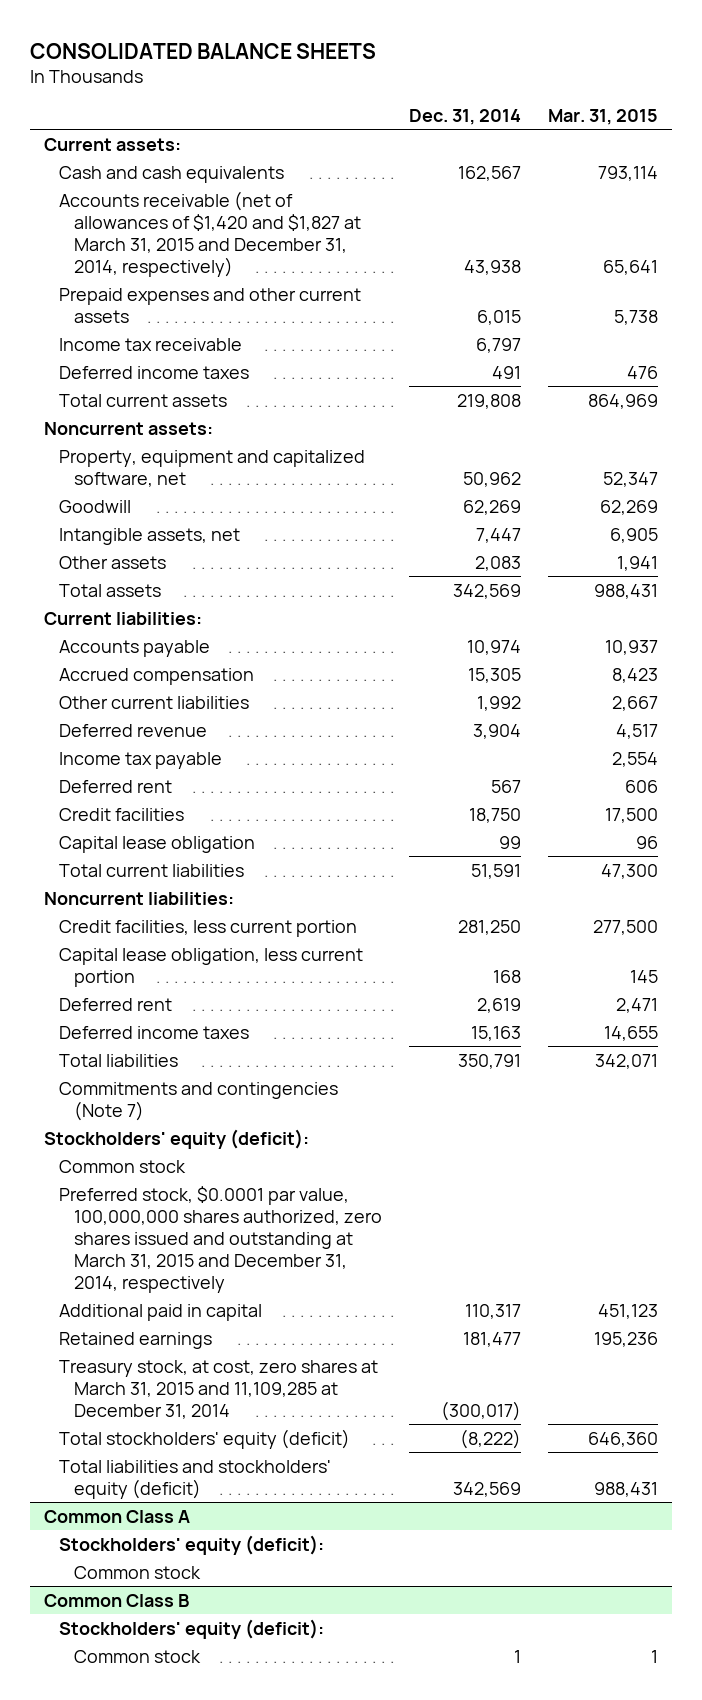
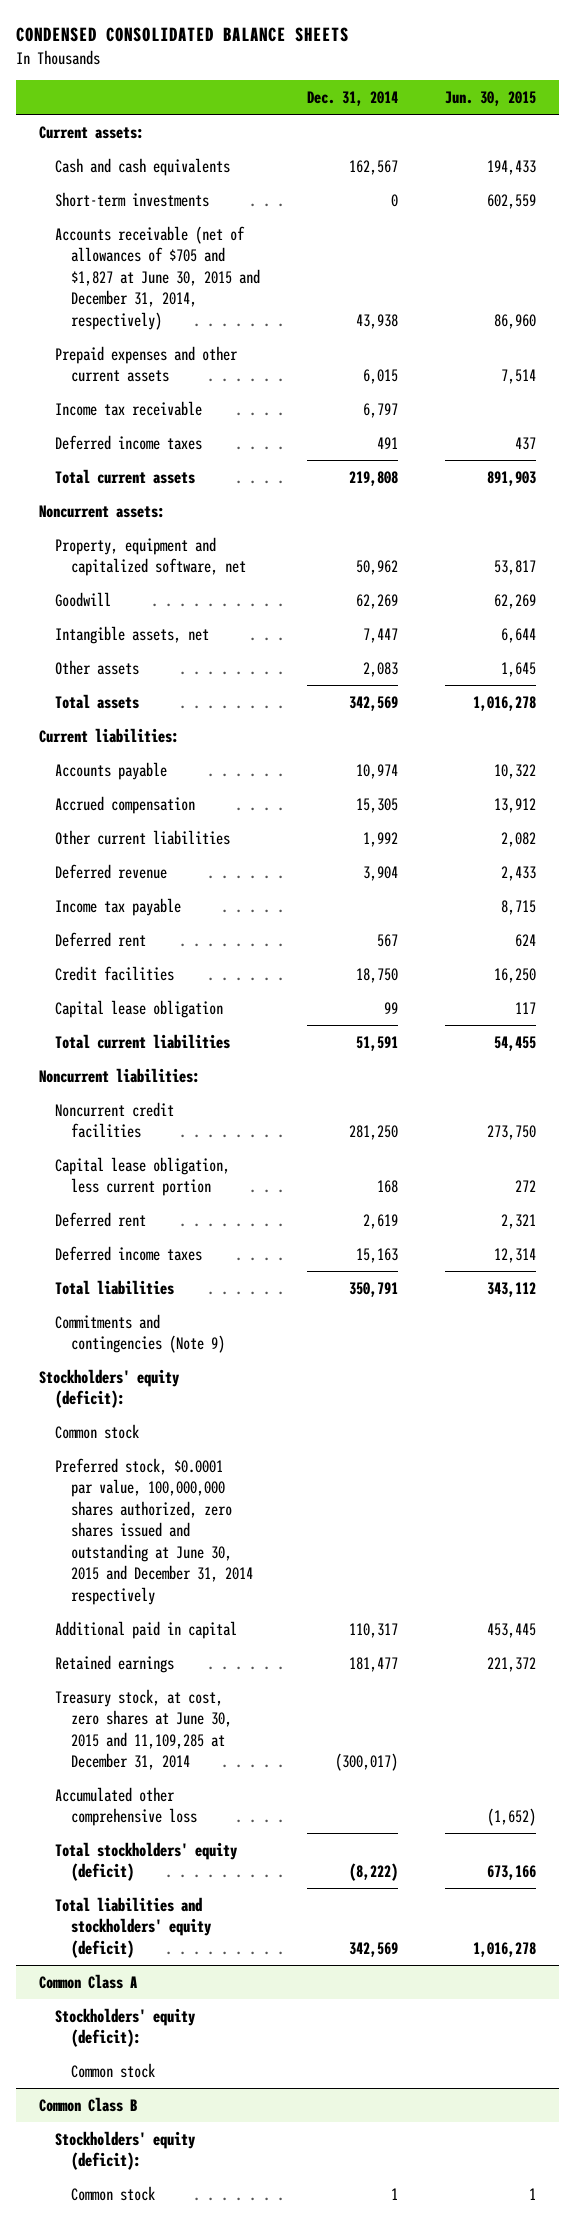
[30,42,377,59] CONSOLIDATED BALANCE SHEETS -> [15,27,349,43] CONDENSED CONSOLIDATED BALANCE SHEETS
[548,108,659,125] Mar. 31, 2015 -> none
none -> [444,91,536,107] Jun. 30, 2015
none -> [55,191,210,207] Short-term investments
[58,190,361,277] Accounts receivable (net of allowances of $1,420 and $1,827 at March 31, 2015 and December 31, 2014, respectively) -> [55,225,261,330] Accounts receivable (net of allowances of $705 and $1,827 at June 30, 2015 and December 31, 2014, respectively)
[58,919,357,937] Credit facilities, less current portion -> [55,1101,175,1139] Noncurrent credit facilities
[58,1081,338,1121] Commitments and contingencies (Note 7) -> [55,1313,226,1354] Commitments and contingencies (Note 9)
[58,1185,382,1293] Preferred stock, $0.0001 par value, 100,000,000 shares authorized, zero shares issued and outstanding at March 31, 2015 and December 31, 2014, respectively -> [55,1457,254,1605] Preferred stock, $0.0001 par value, 100,000,000 shares authorized, zero shares issued and outstanding at June 30, 2015 and December 31, 2014 respectively
[58,1359,378,1419] Treasury stock, at cost, zero shares at March 31, 2015 and 11,109,285 at December 31, 2014 -> [55,1688,233,1771] Treasury stock, at cost, zero shares at June 30, 2015 and 11,109,285 at December 31, 2014
none -> [55,1786,198,1827] Accumulated other comprehensive loss

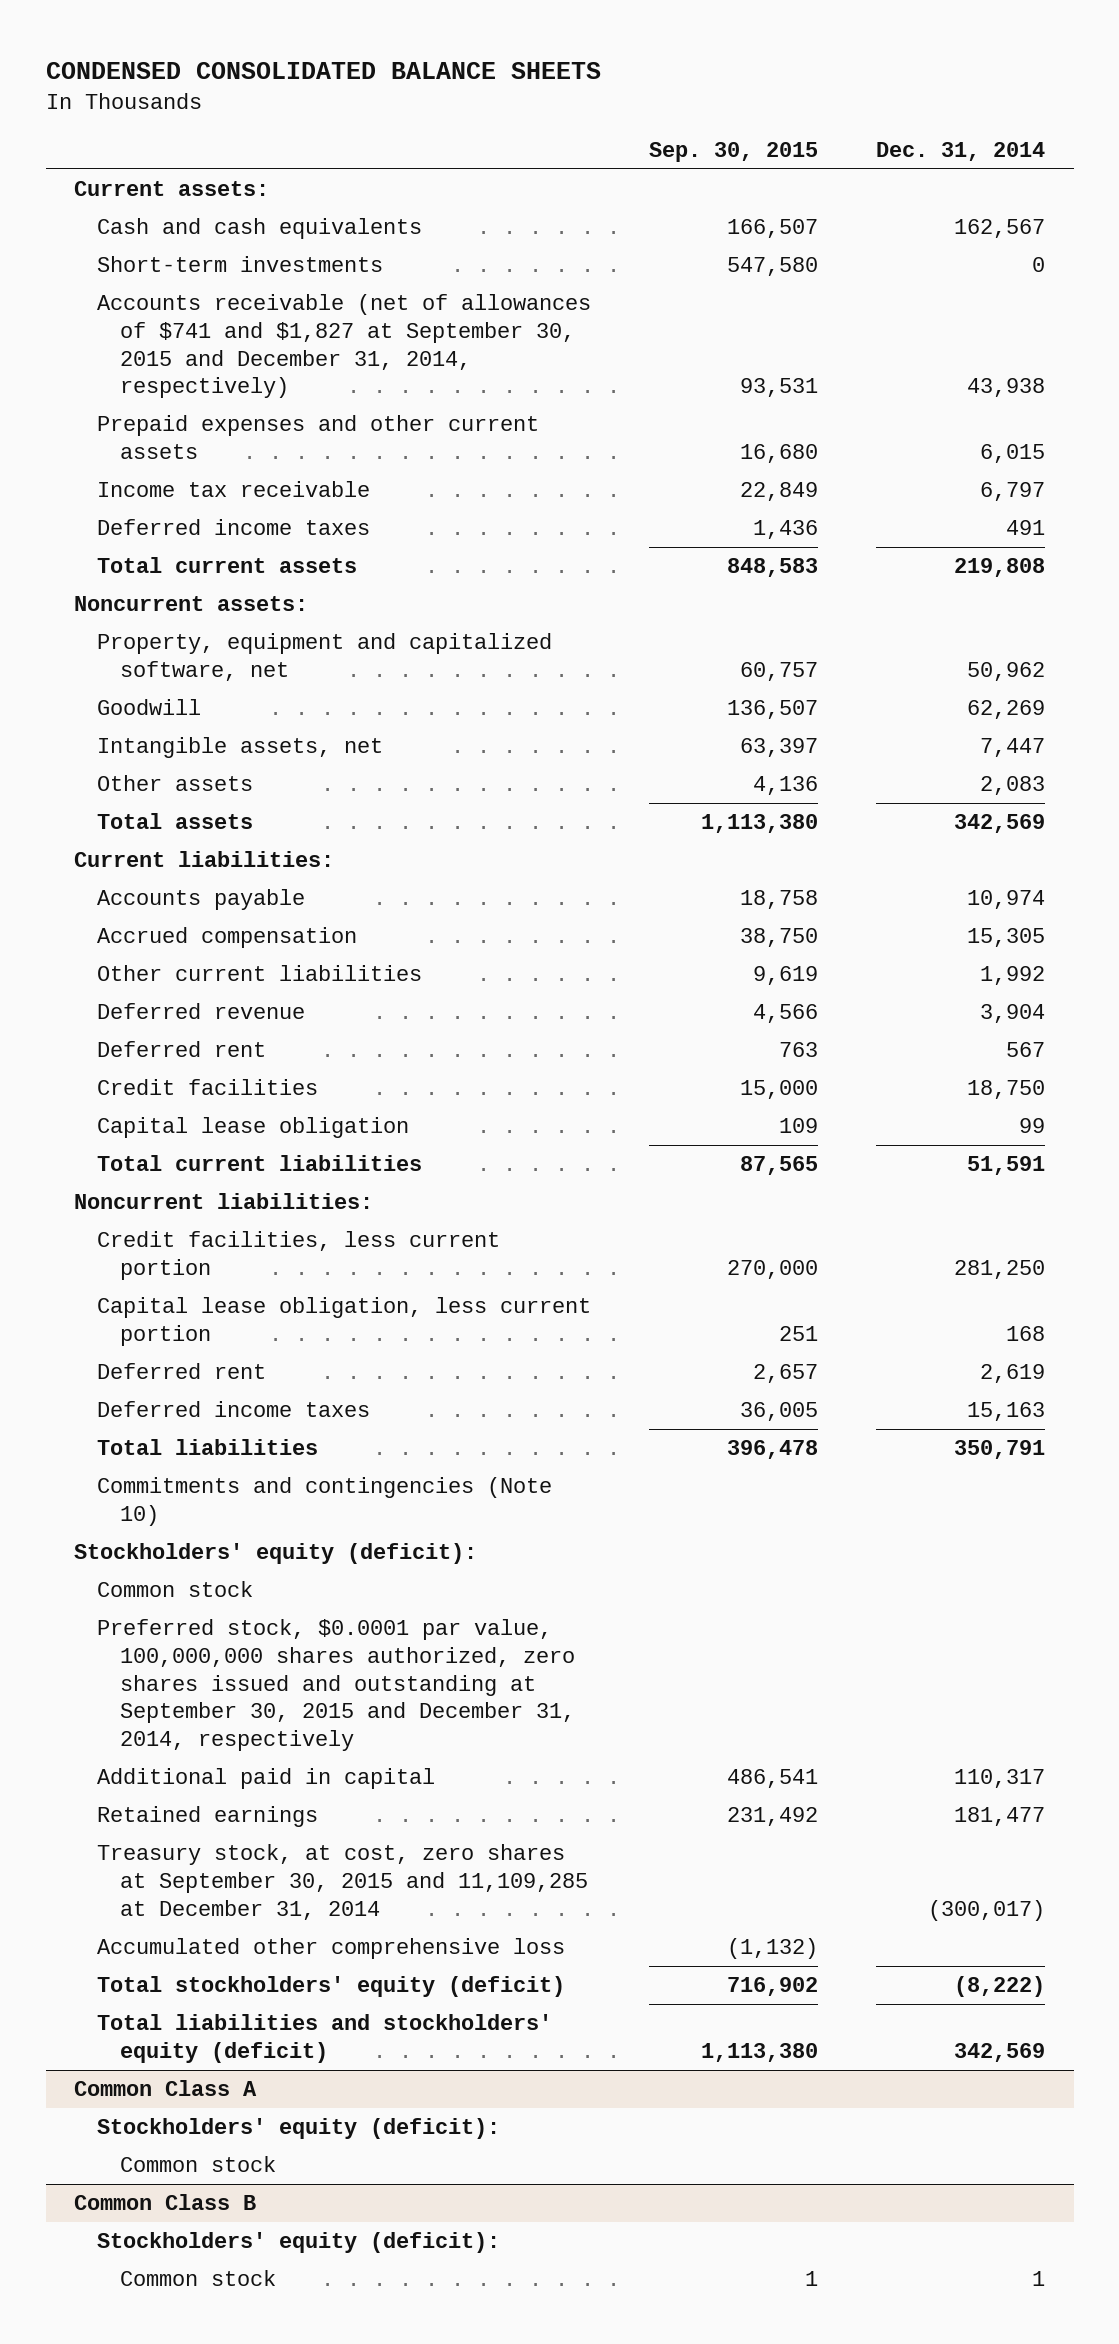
[444,91,536,107] Jun. 30, 2015 -> none
none -> [649,141,819,162] Sep. 30, 2015
[55,225,261,330] Accounts receivable (net of allowances of $705 and $1,827 at June 30, 2015 and December 31, 2014, respectively) -> [97,294,592,399] Accounts receivable (net of allowances of $741 and $1,827 at September 30, 2015 and December 31, 2014, respectively)
[55,897,182,916] Income tax payable -> none
[55,1101,175,1139] Noncurrent credit facilities -> [97,1231,501,1281] Credit facilities, less current portion
[55,1313,226,1354] Commitments and contingencies (Note 9) -> [97,1477,553,1527] Commitments and contingencies (Note 10)
[55,1457,254,1605] Preferred stock, $0.0001 par value, 100,000,000 shares authorized, zero shares issued and outstanding at June 30, 2015 and December 31, 2014 respectively -> [97,1619,576,1752] Preferred stock, $0.0001 par value, 100,000,000 shares authorized, zero shares issued and outstanding at September 30, 2015 and December 31, 2014, respectively
[55,1688,233,1771] Treasury stock, at cost, zero shares at June 30, 2015 and 11,109,285 at December 31, 2014 -> [97,1844,589,1920] Treasury stock, at cost, zero shares at September 30, 2015 and 11,109,285 at December 31, 2014

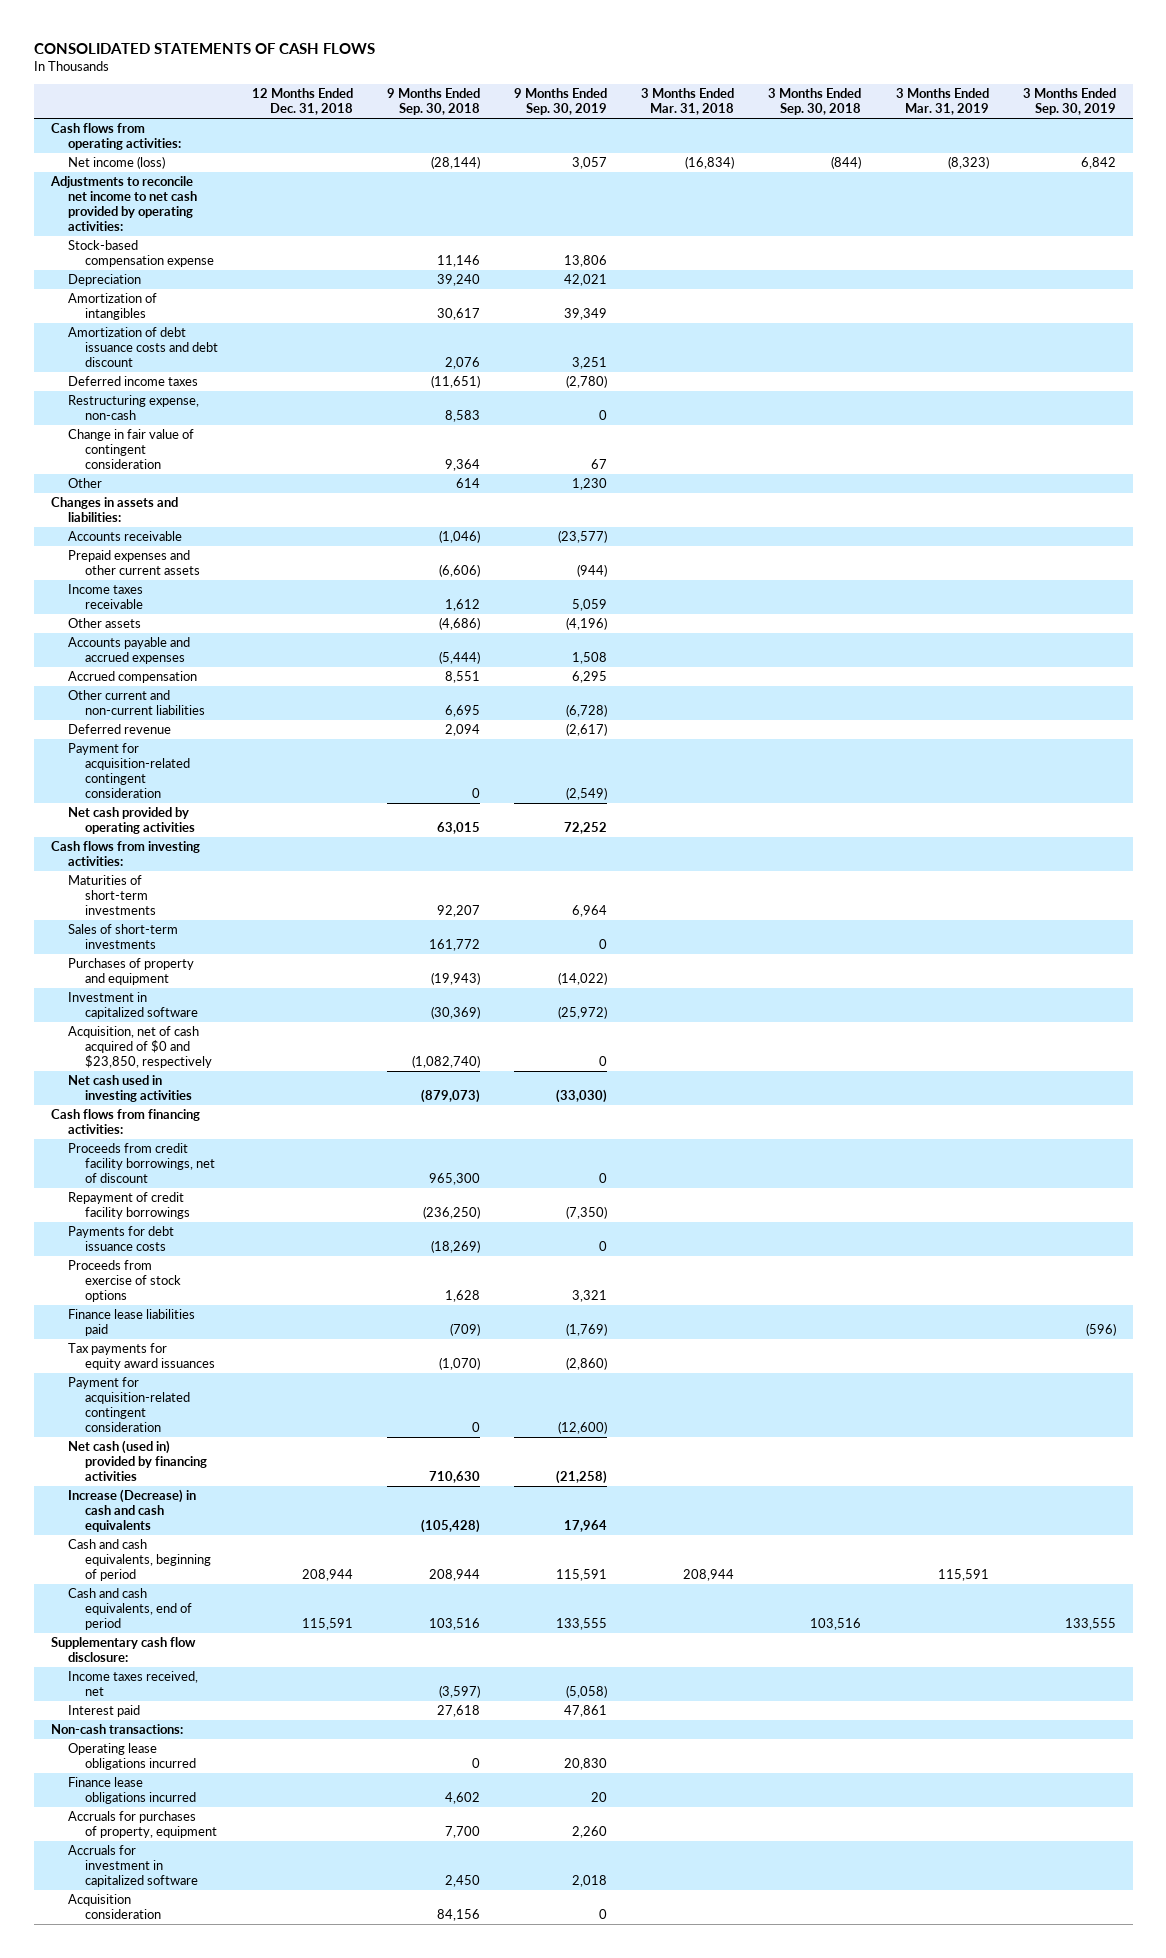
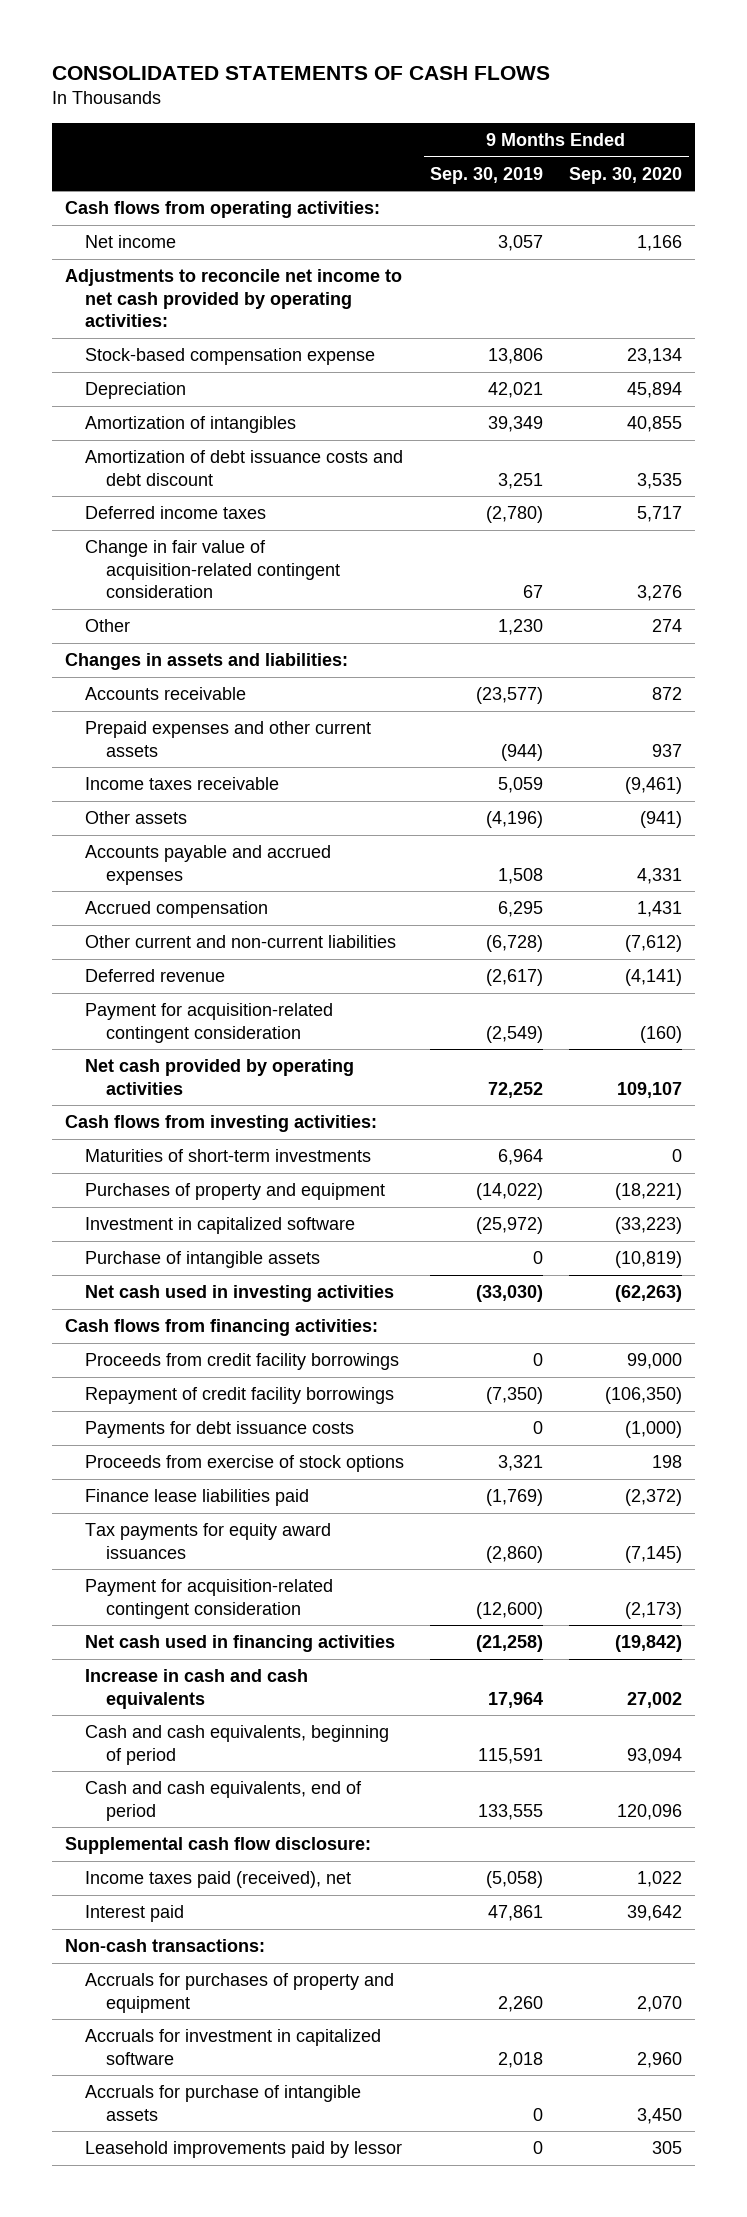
[252,88,354,116] 12 Months Ended Dec. 31, 2018 -> none
[387,88,481,116] 9 Months Ended Sep. 30, 2018 -> none
[641,88,735,116] 3 Months Ended Mar. 31, 2018 -> none
[768,88,862,116] 3 Months Ended Sep. 30, 2018 -> none
[895,88,989,116] 3 Months Ended Mar. 31, 2019 -> none
[1022,88,1116,116] 3 Months Ended Sep. 30, 2019 -> none
none -> [569,166,683,184] Sep. 30, 2020
[68,156,166,170] Net income (loss) -> [85,235,177,249] Net income
[68,395,200,421] Restructuring expense, non-cash -> none
[68,429,195,470] Change in fair value of contingent consideration -> [85,540,340,599] Change in fair value of acquisition-related contingent consideration
[68,924,179,950] Sales of short-term investments -> none
[68,1026,213,1069] Acquisition, net of cash acquired of $0 and $23,850, respectively -> none
none -> [85,1251,321,1269] Purchase of intangible assets
[68,1143,216,1184] Proceeds from credit facility borrowings, net of discount -> [85,1353,400,1371] Proceeds from credit facility borrowings
[68,1440,208,1482] Net cash (used in) provided by financing activities -> [85,1635,396,1653] Net cash used in financing activities
[68,1489,197,1533] Increase (Decrease) in cash and cash equivalents -> [85,1669,309,1709] Increase in cash and cash equivalents
[50,1637,196,1663] Supplementary cash flow disclosure: -> [64,1837,371,1855] Supplemental cash flow disclosure:
[68,1671,199,1697] Income taxes received, net -> [85,1871,352,1889] Income taxes paid (received), net
[68,1743,197,1771] Operating lease obligations incurred -> none
[68,1777,197,1805] Finance lease obligations incurred -> none
[68,1811,218,1839] Accruals for purchases of property, equipment -> [85,1973,395,2013] Accruals for purchases of property and equipment
[68,1894,162,1920] Acquisition consideration -> none
none -> [85,2085,362,2121] Accruals for purchase of intangible assets
none -> [85,2141,403,2159] Leasehold improvements paid by lessor

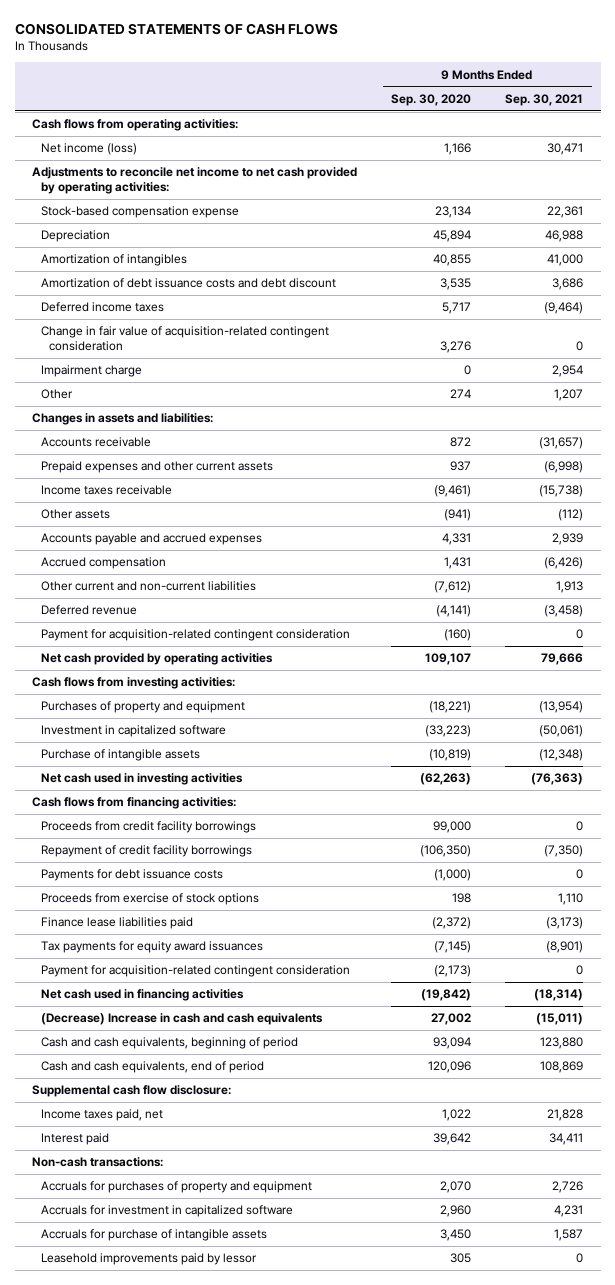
[430,166,544,184] Sep. 30, 2019 -> none
none -> [505,93,584,106] Sep. 30, 2021
[85,235,177,249] Net income -> [40,143,137,156] Net income (loss)
none -> [40,365,142,378] Impairment charge
[85,1149,372,1163] Maturities of short-term investments -> none
[85,1669,309,1709] Increase in cash and cash equivalents -> [40,1013,323,1026] (Decrease) Increase in cash and cash equivalents
[85,1871,352,1889] Income taxes paid (received), net -> [40,1109,163,1122] Income taxes paid, net

